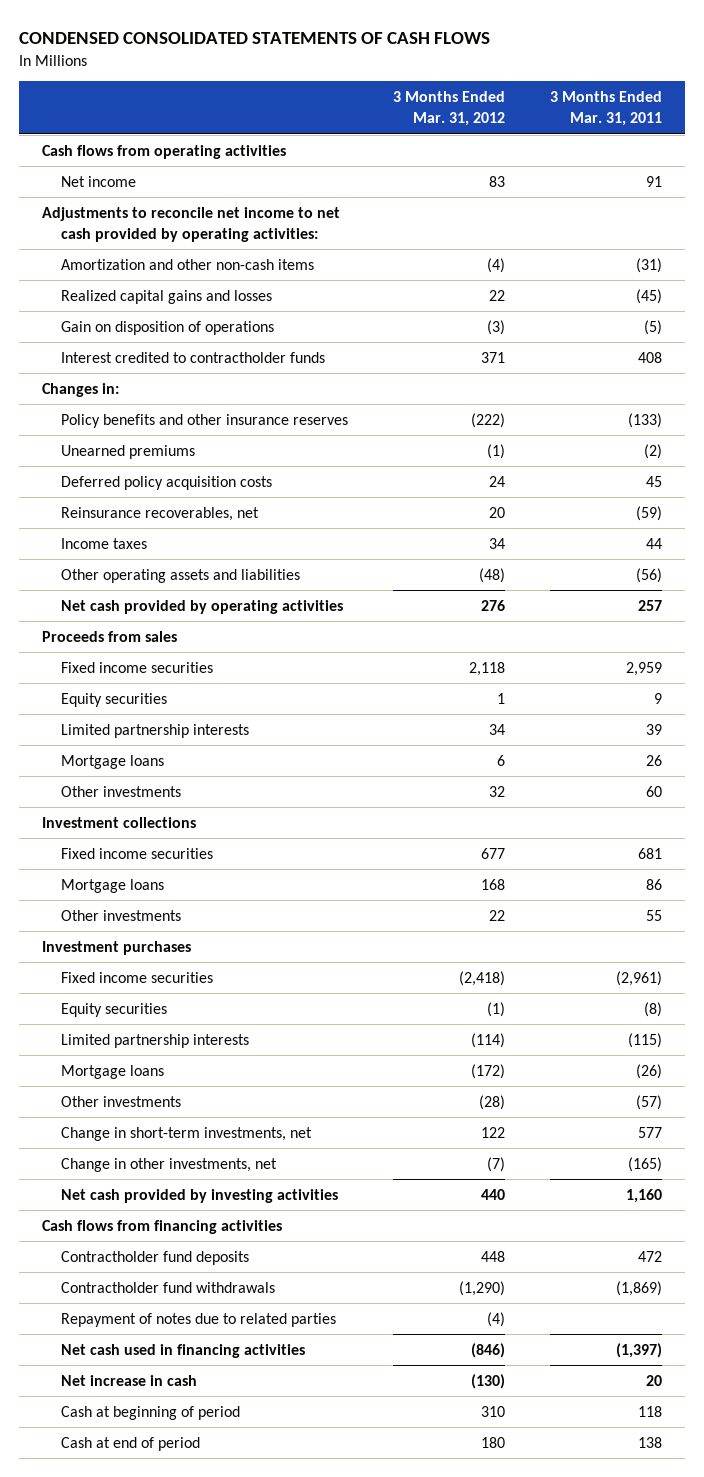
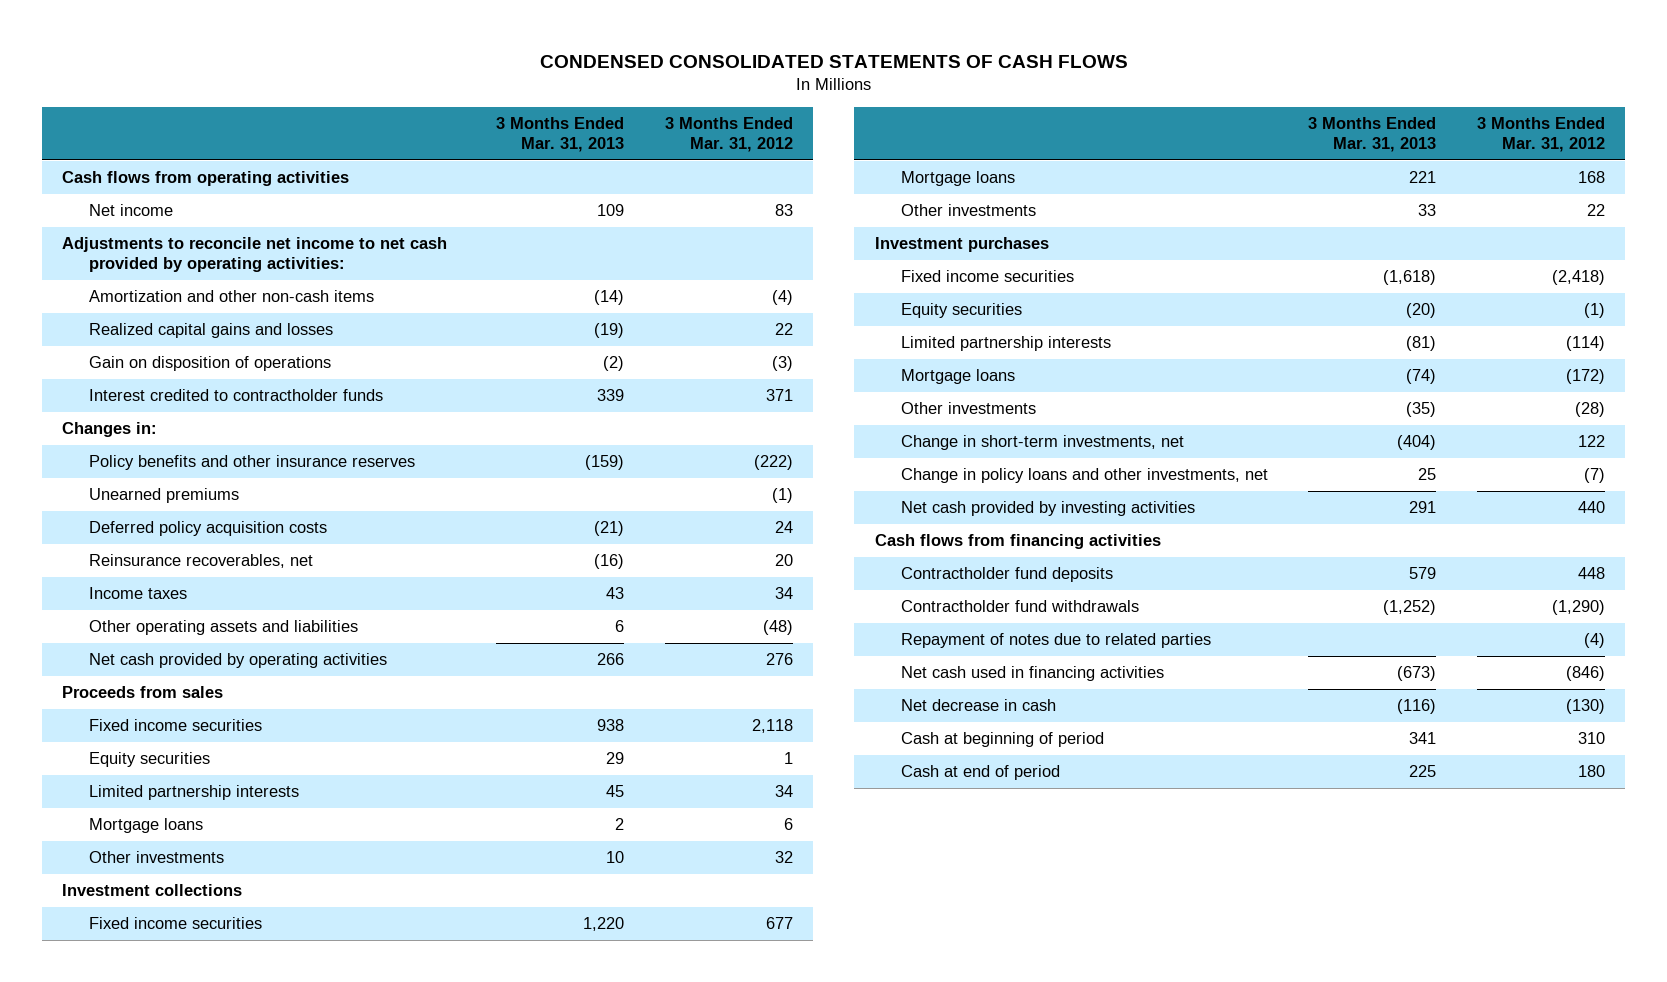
[550,91,663,127] 3 Months Ended Mar. 31, 2011 -> none
none -> [496,117,625,153] 3 Months Ended Mar. 31, 2013
[60,1157,277,1172] Change in other investments, net -> [900,468,1268,484] Change in policy loans and other investments, net
[60,1374,197,1386] Net increase in cash -> [900,699,1056,712] Net decrease in cash

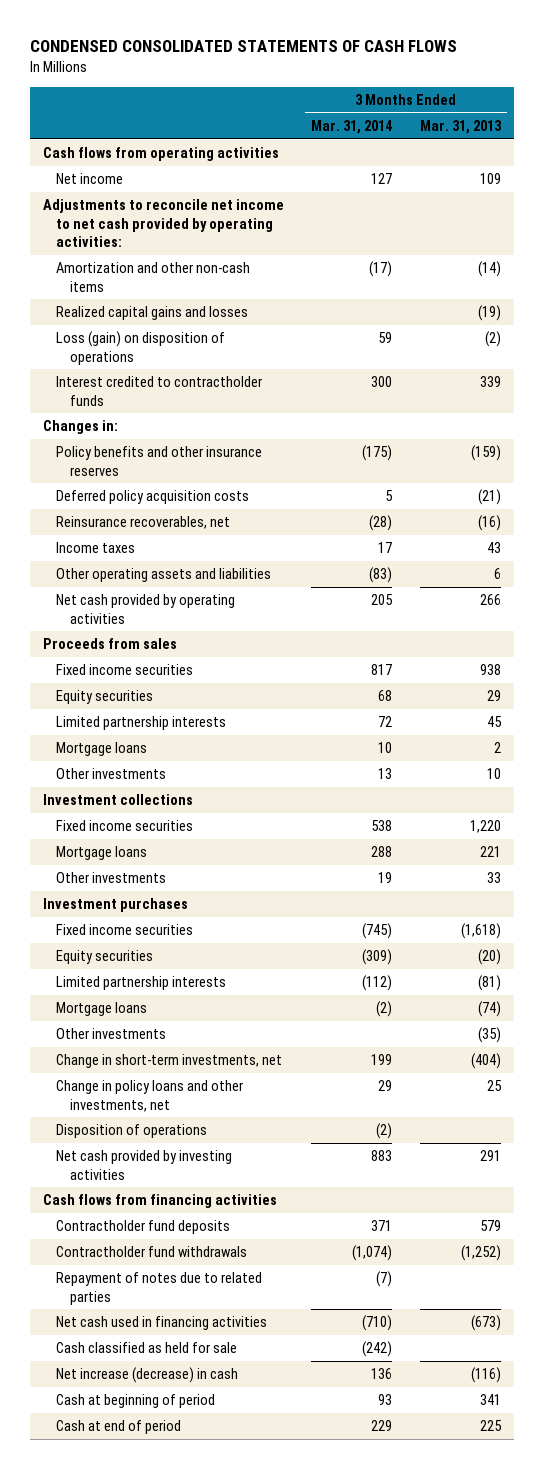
[664,117,793,153] 3 Months Ended Mar. 31, 2012 -> none
none -> [311,119,393,134] Mar. 31, 2014
[88,356,331,372] Gain on disposition of operations -> [56,331,226,365] Loss (gain) on disposition of operations
[88,488,239,504] Unearned premiums -> none
none -> [56,1124,208,1139] Disposition of operations
none -> [56,1342,238,1354] Cash classified as held for sale
[900,699,1056,712] Net decrease in cash -> [56,1367,239,1384] Net increase (decrease) in cash

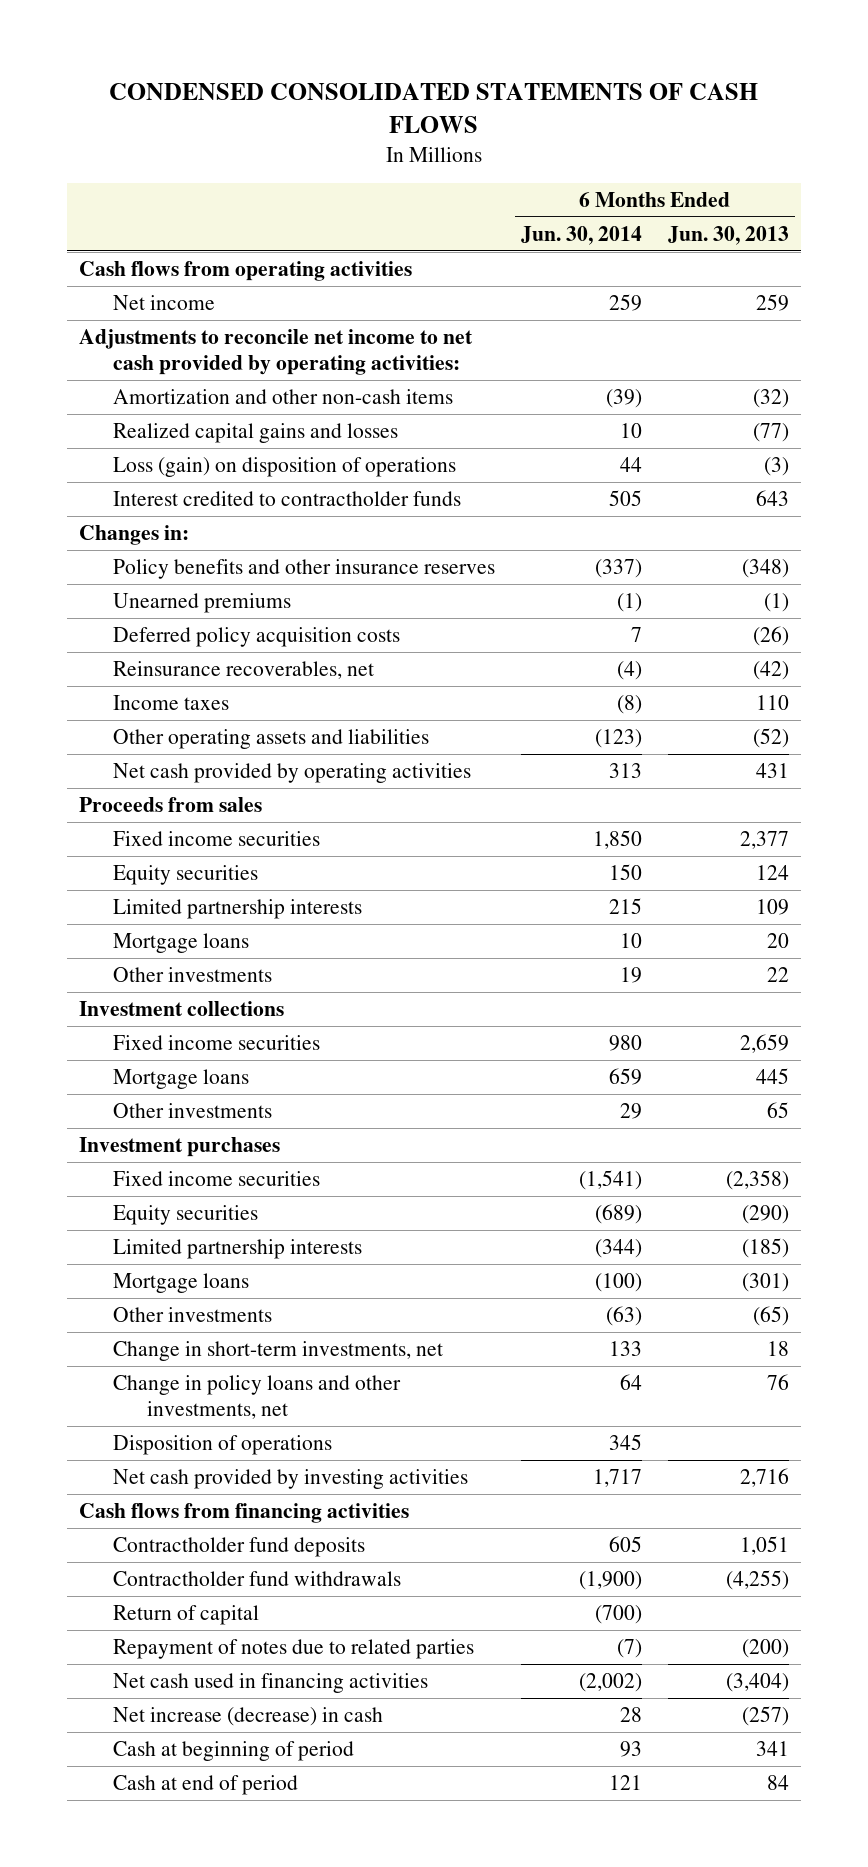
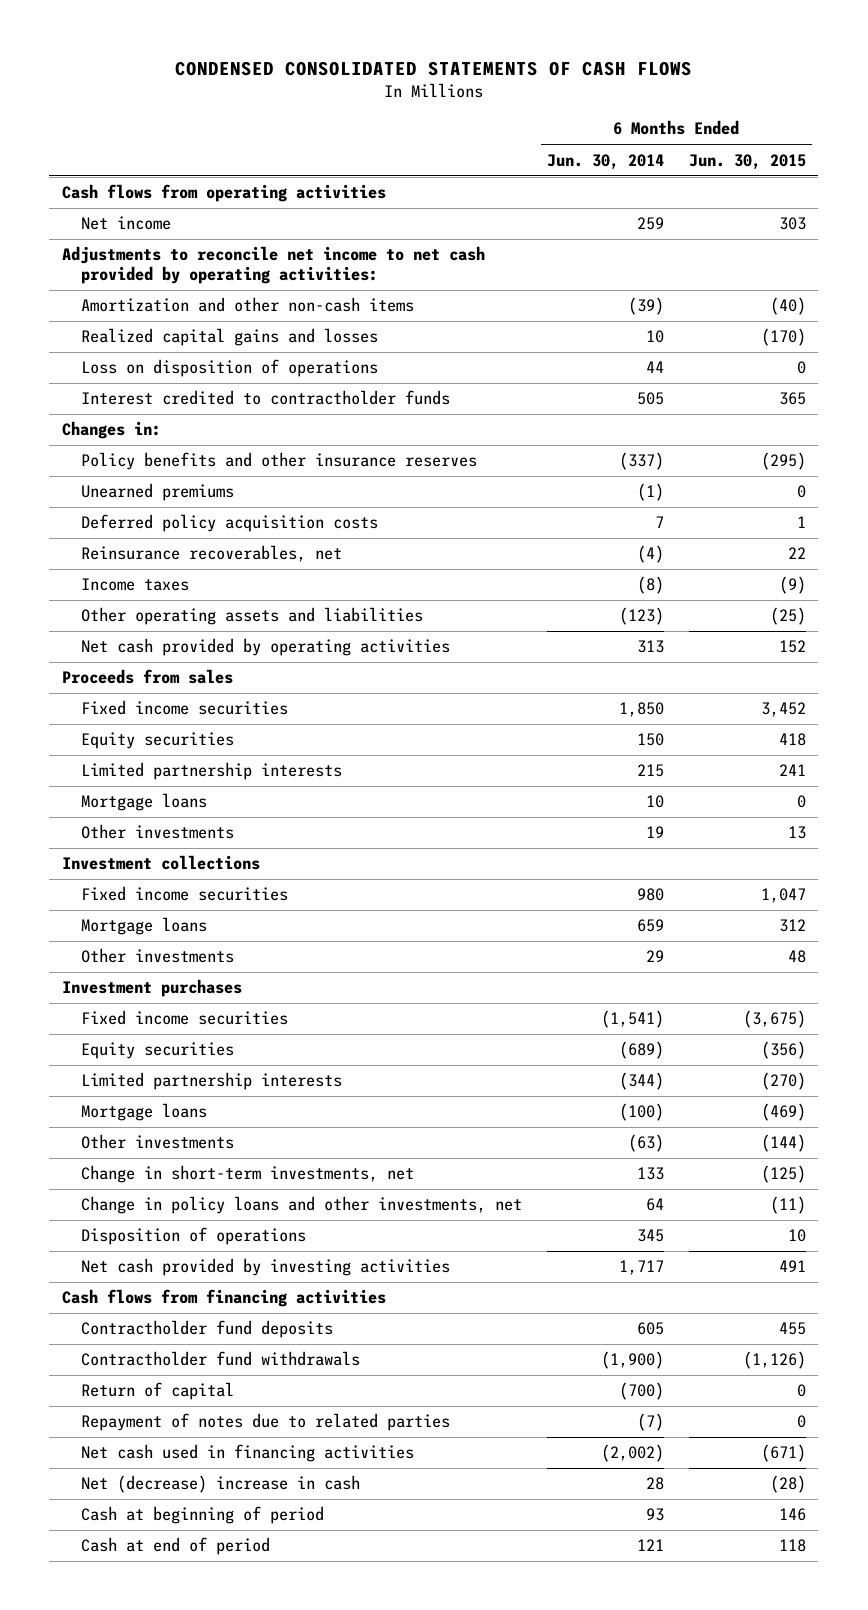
[667,225,789,245] Jun. 30, 2013 -> none
none -> [688,153,806,170] Jun. 30, 2015
[113,456,457,477] Loss (gain) on disposition of operations -> [81,359,379,378] Loss on disposition of operations
[113,1706,384,1726] Net increase (decrease) in cash -> [81,1475,361,1494] Net (decrease) increase in cash

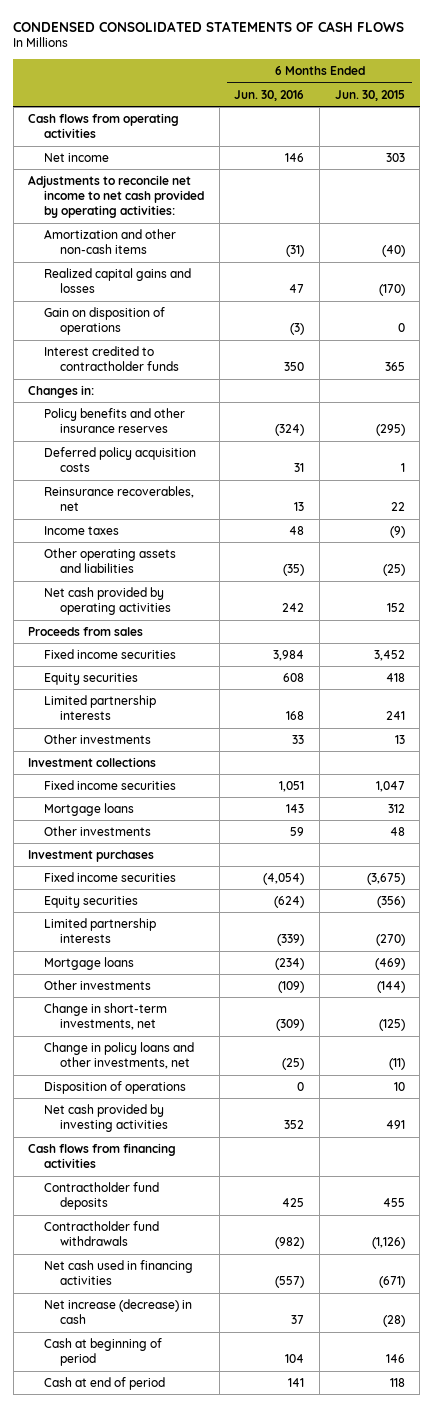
[547,153,665,170] Jun. 30, 2014 -> none
none -> [234,89,305,101] Jun. 30, 2016
[81,359,379,378] Loss on disposition of operations -> [44,306,166,336] Gain on disposition of operations
[81,483,235,502] Unearned premiums -> none
[81,793,208,812] Mortgage loans -> none
[81,1382,235,1401] Return of capital -> none
[81,1413,451,1432] Repayment of notes due to related parties -> none
[81,1475,361,1494] Net (decrease) increase in cash -> [44,1298,193,1325] Net increase (decrease) in cash

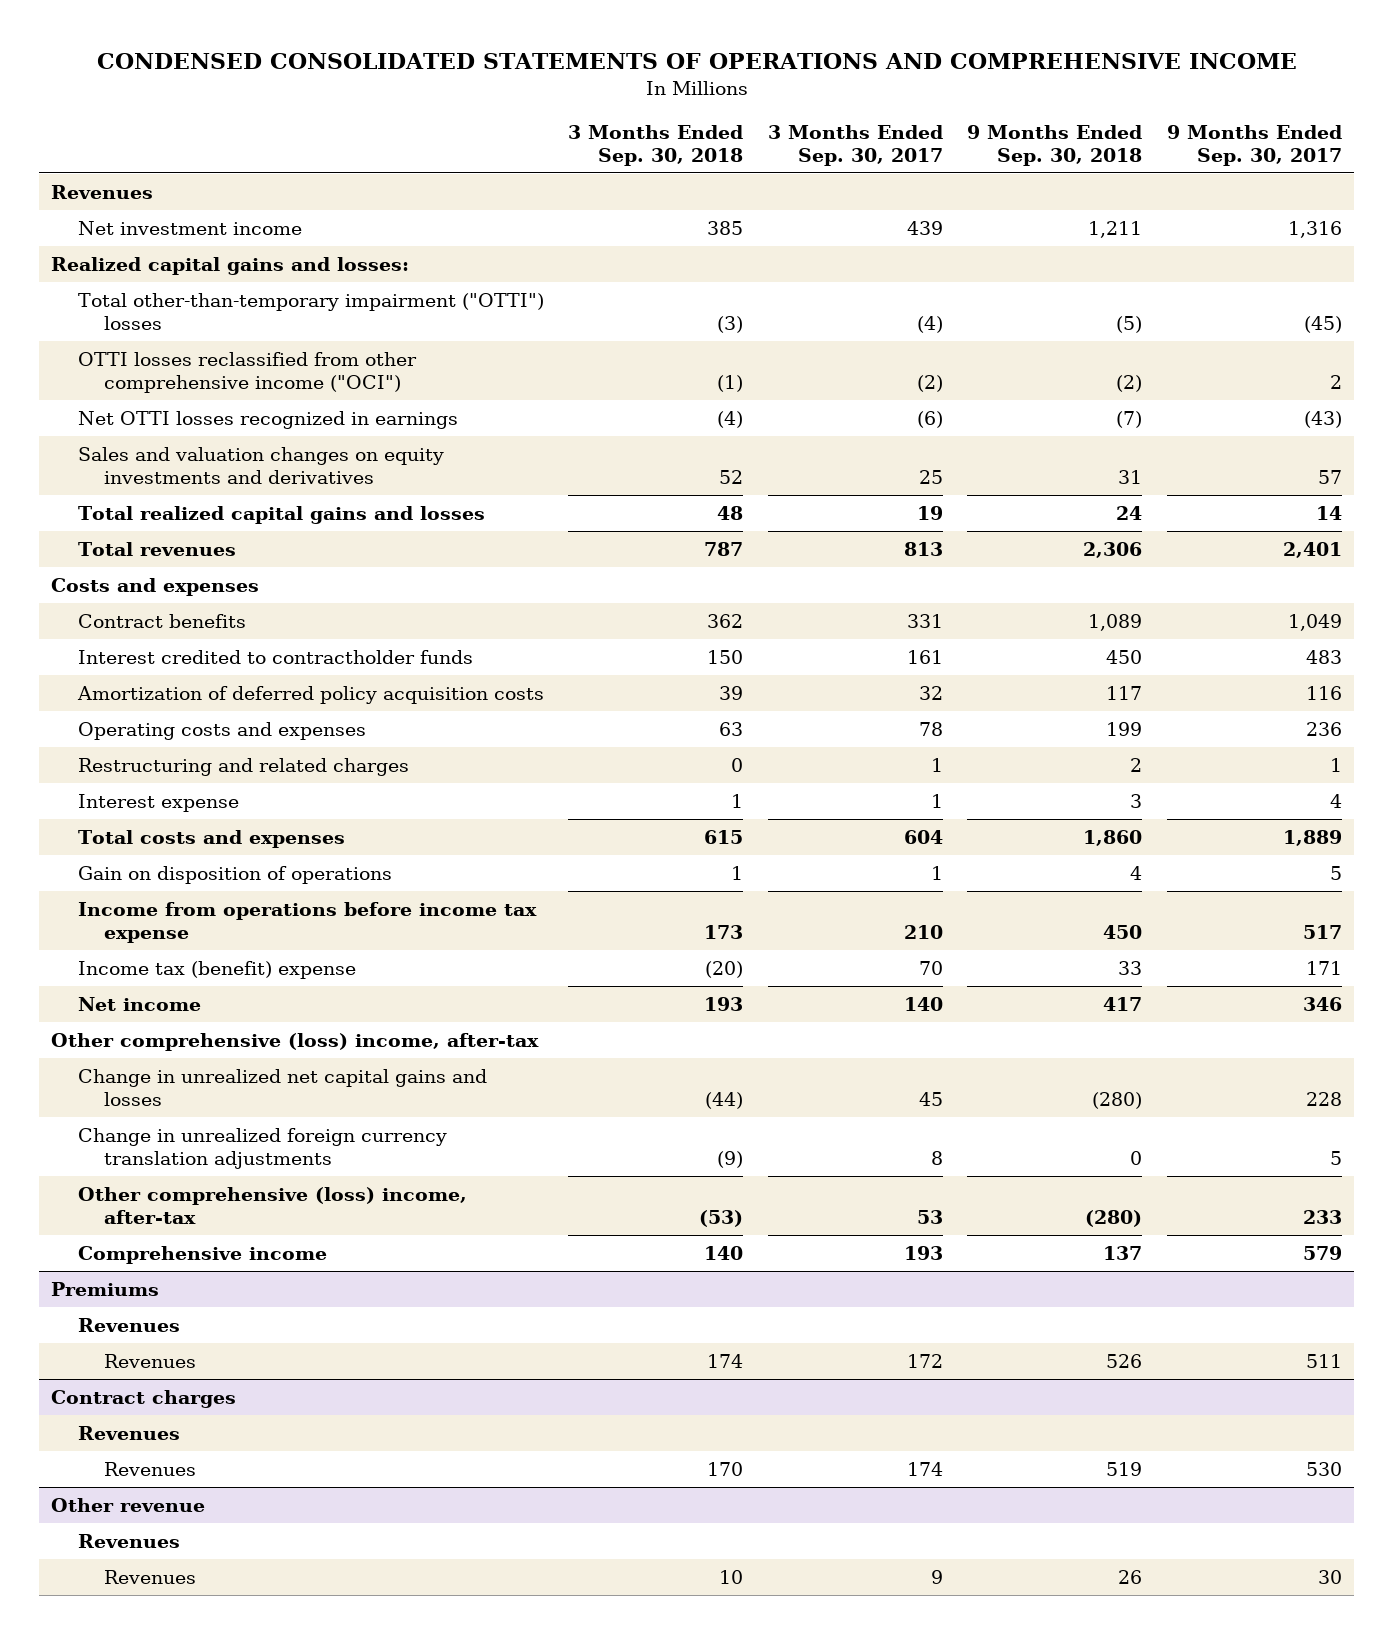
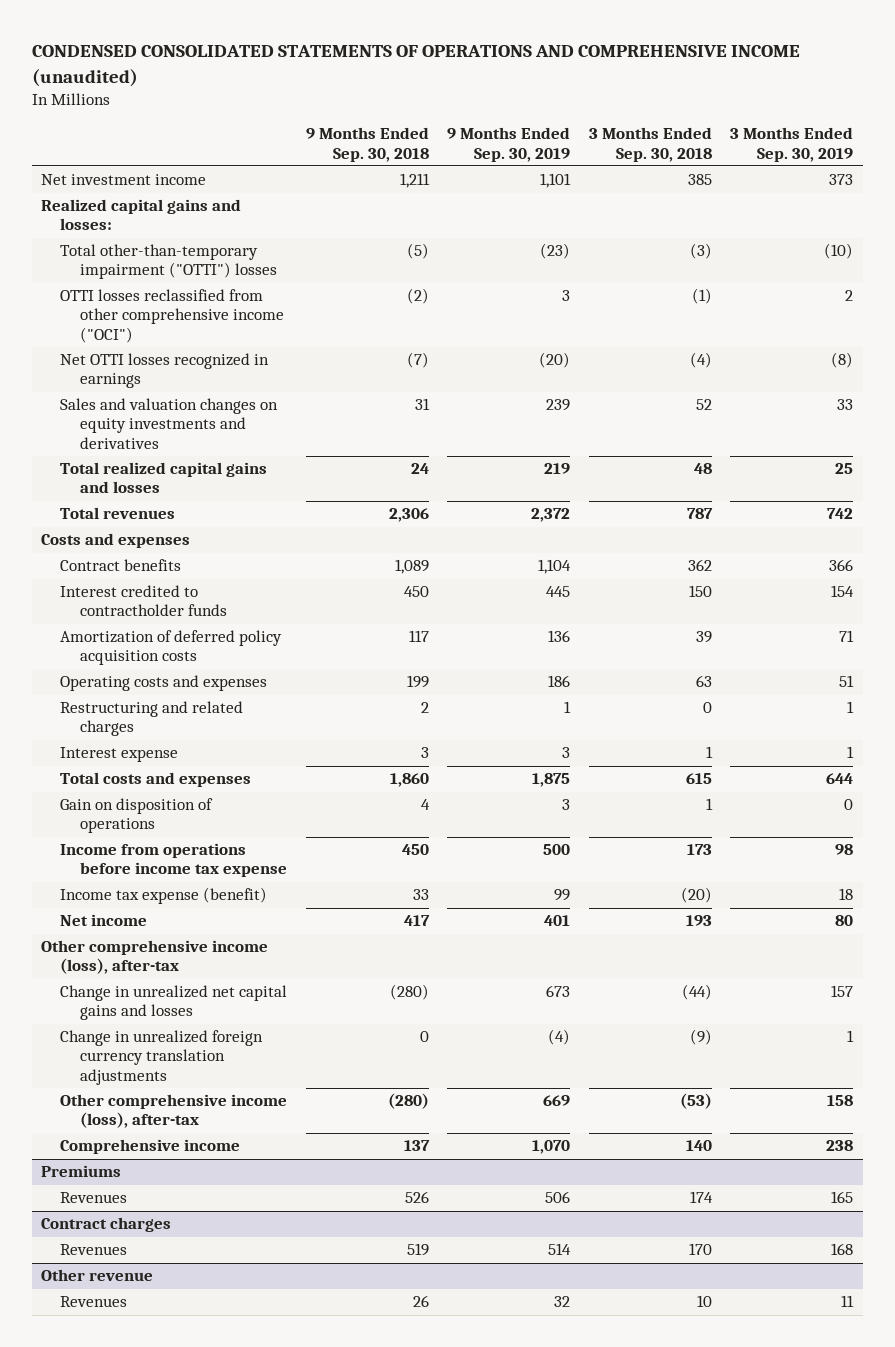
[96,52,1297,69] CONDENSED CONSOLIDATED STATEMENTS OF OPERATIONS AND COMPREHENSIVE INCOME -> [31,45,800,87] CONDENSED CONSOLIDATED STATEMENTS OF OPERATIONS AND COMPREHENSIVE INCOME (unaudited)
[767,124,943,166] 3 Months Ended Sep. 30, 2017 -> none
[1167,124,1343,166] 9 Months Ended Sep. 30, 2017 -> none
none -> [447,127,571,162] 9 Months Ended Sep. 30, 2019
none -> [730,127,854,162] 3 Months Ended Sep. 30, 2019
[51,184,154,199] Revenues -> none
[77,960,356,979] Income tax (benefit) expense -> [60,887,268,905] Income tax expense (benefit)
[51,1032,540,1051] Other comprehensive (loss) income, after-tax -> [41,940,269,975] Other comprehensive income (loss), after-tax
[77,1186,467,1224] Other comprehensive (loss) income, after-tax -> [60,1094,288,1129] Other comprehensive income (loss), after-tax
[77,1317,180,1332] Revenues -> none
[77,1425,180,1440] Revenues -> none
[77,1533,180,1548] Revenues -> none

